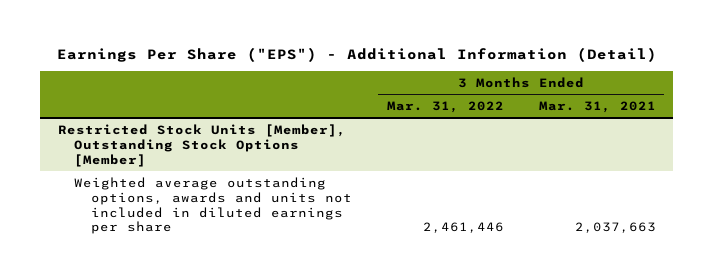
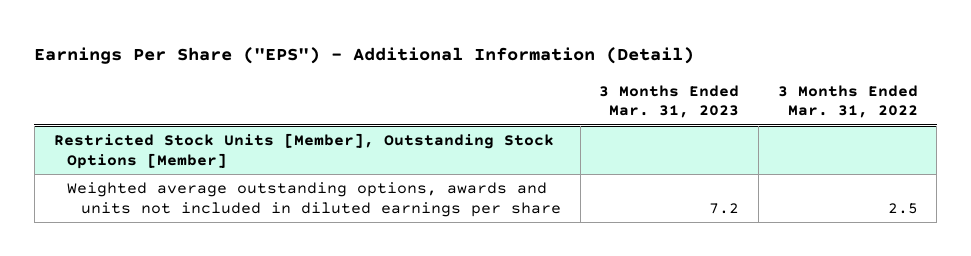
[538,100,656,113] Mar. 31, 2021 -> none
none -> [599,84,740,119] 3 Months Ended Mar. 31, 2023
[422,222,504,234] 2,461,446 -> [887,202,918,214] 2.5

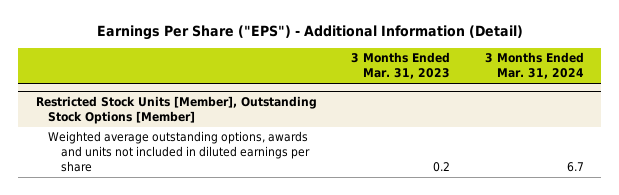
[777,84,918,119] 3 Months Ended Mar. 31, 2022 -> none
none -> [484,52,584,80] 3 Months Ended Mar. 31, 2024
[709,202,740,214] 7.2 -> [433,162,451,173] 0.2

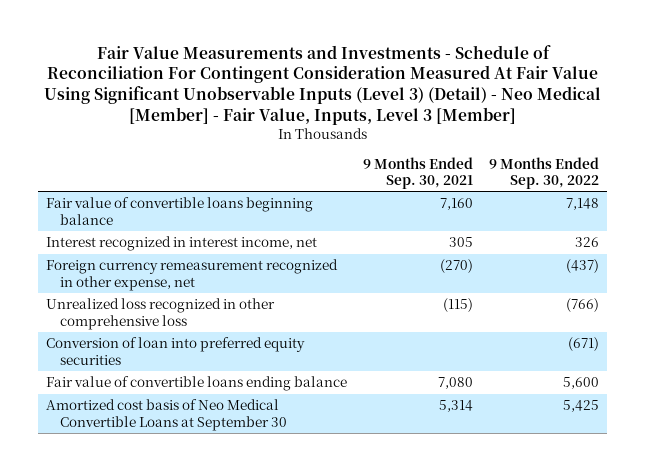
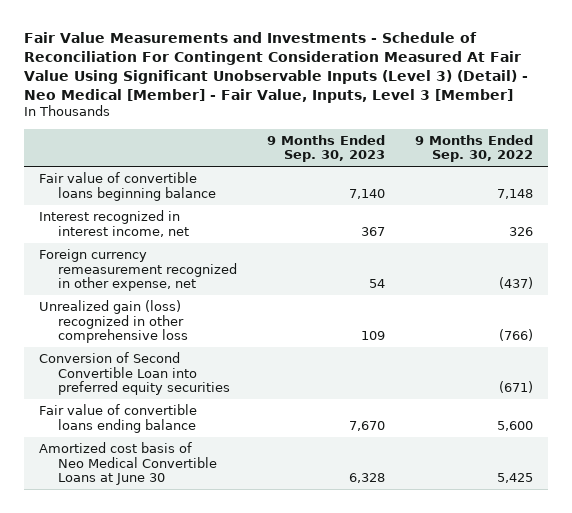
[363,156,474,189] 9 Months Ended Sep. 30, 2021 -> none
none -> [267,134,386,163] 9 Months Ended Sep. 30, 2023
[45,298,275,330] Unrealized loss recognized in other comprehensive loss -> [38,299,189,344] Unrealized gain (loss) recognized in other comprehensive loss
[45,337,305,365] Conversion of loan into preferred equity securities -> [38,351,231,396] Conversion of Second Convertible Loan into preferred equity securities
[45,399,288,431] Amortized cost basis of Neo Medical Convertible Loans at September 30 -> [38,441,218,486] Amortized cost basis of Neo Medical Convertible Loans at June 30

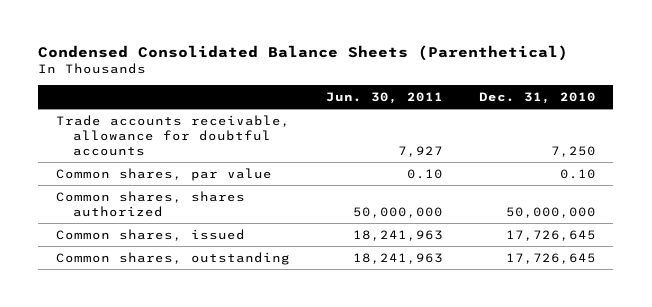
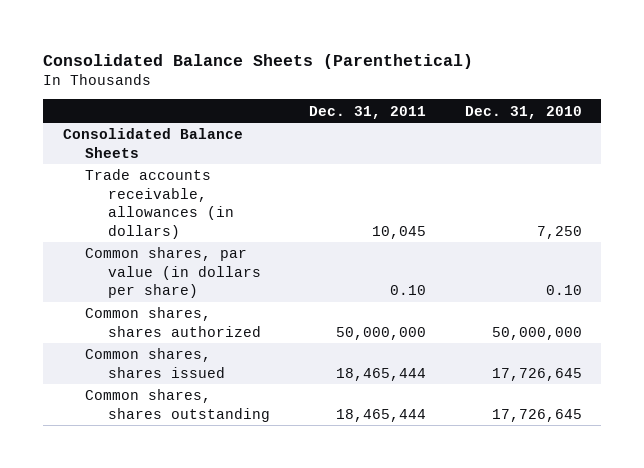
[38,45,569,62] Condensed Consolidated Balance Sheets (Parenthetical) -> [43,53,474,69] Consolidated Balance Sheets (Parenthetical)
[325,92,443,105] Jun. 30, 2011 -> none
none -> [308,105,426,119] Dec. 31, 2011
none -> [62,128,243,158] Consolidated Balance Sheets
[56,114,291,156] Trade accounts receivable, allowance for doubtful accounts -> [85,169,234,239] Trade accounts receivable, allowances (in dollars)
[56,167,273,181] Common shares, par value -> [85,247,261,299] Common shares, par value (in dollars per share)
[56,228,246,241] Common shares, issued -> [85,348,225,378] Common shares, shares issued
[56,251,291,265] Common shares, outstanding -> [85,389,270,422] Common shares, shares outstanding

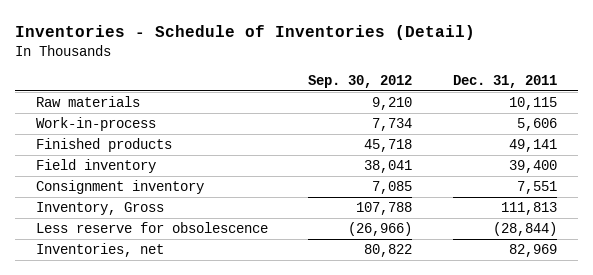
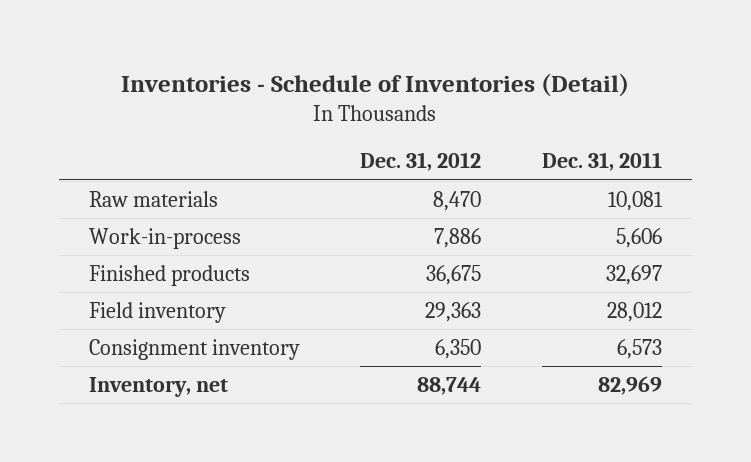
[308,75,413,89] Sep. 30, 2012 -> none
none -> [360,152,482,172] Dec. 31, 2012
[509,97,558,111] 10,115 -> [607,190,663,211] 10,081
[35,202,164,216] Inventory, Gross -> none
[35,222,268,234] Less reserve for obsolescence -> none
[509,139,558,153] 49,141 -> [605,264,662,285] 32,697
[509,160,558,174] 39,400 -> [606,301,662,322] 28,012
[517,181,558,195] 7,551 -> [616,338,662,359] 6,573
[35,243,164,258] Inventories, net -> [89,376,229,397] Inventory, net

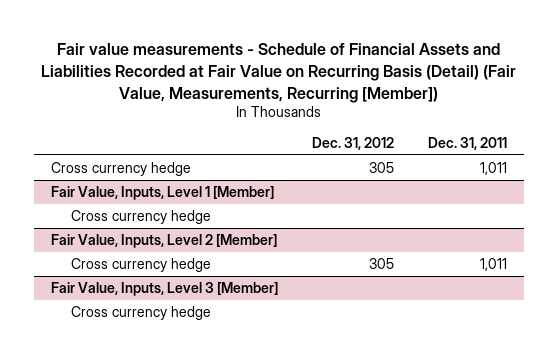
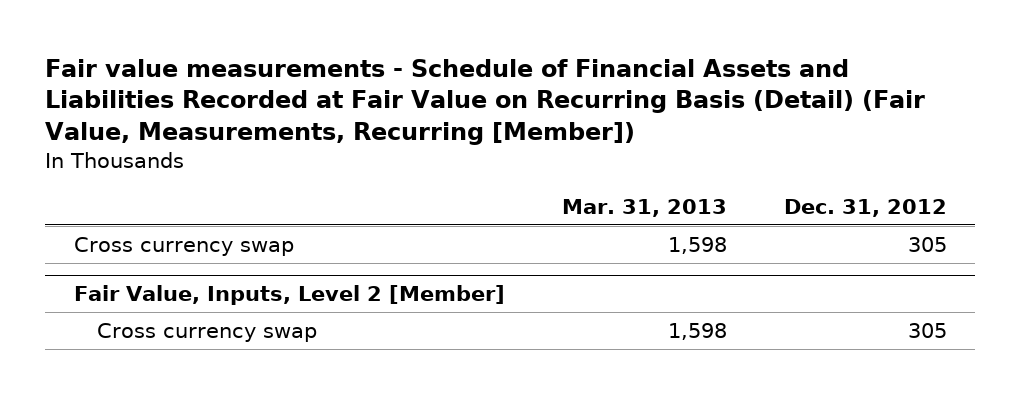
[427,137,507,151] Dec. 31, 2011 -> none
none -> [561,198,727,217] Mar. 31, 2013
[50,185,274,200] Fair Value, Inputs, Level 1 [Member] -> none
[70,209,211,224] Cross currency hedge -> none
[50,161,191,176] Cross currency hedge -> [73,236,294,256] Cross currency swap
[50,281,278,296] Fair Value, Inputs, Level 3 [Member] -> none
[70,305,211,320] Cross currency hedge -> none
[70,257,211,272] Cross currency hedge -> [97,322,318,342] Cross currency swap

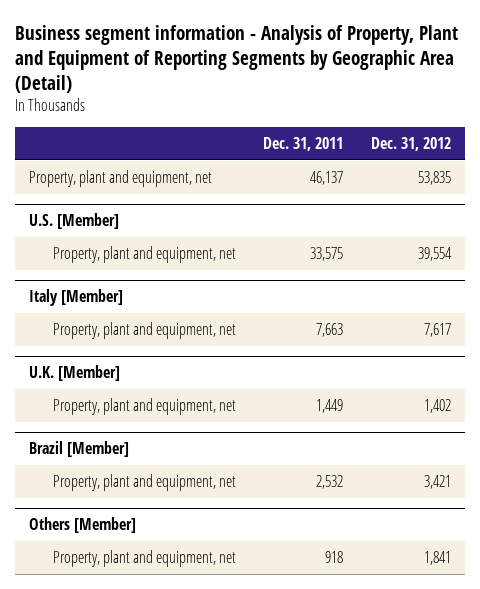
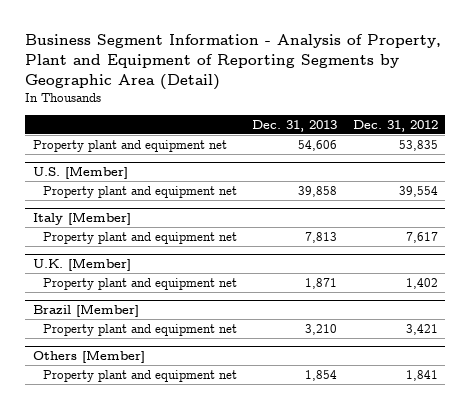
[15,25,459,93] Business segment information - Analysis of Property, Plant and Equipment of Reporting Segments by Geographic Area (Detail) -> [25,34,442,90] Business Segment Information - Analysis of Property, Plant and Equipment of Reporting Segments by Geographic Area (Detail)
[263,137,344,152] Dec. 31, 2011 -> none
none -> [252,119,338,132] Dec. 31, 2013
[29,170,213,188] Property, plant and equipment, net -> [33,140,228,153] Property plant and equipment net
[52,246,236,264] Property, plant and equipment, net -> [42,186,237,199] Property plant and equipment net
[52,322,236,340] Property, plant and equipment, net -> [42,232,237,245] Property plant and equipment net
[52,398,236,416] Property, plant and equipment, net -> [42,278,237,291] Property plant and equipment net
[52,474,236,492] Property, plant and equipment, net -> [42,324,237,337] Property plant and equipment net
[52,550,236,568] Property, plant and equipment, net -> [42,370,237,383] Property plant and equipment net

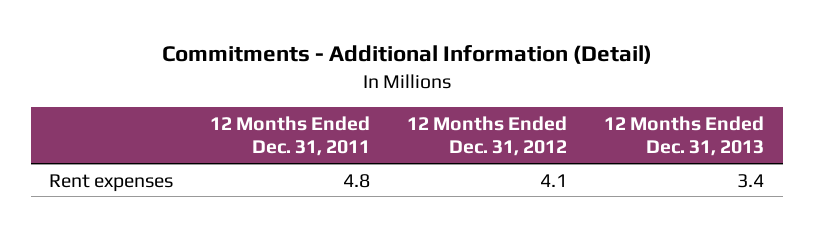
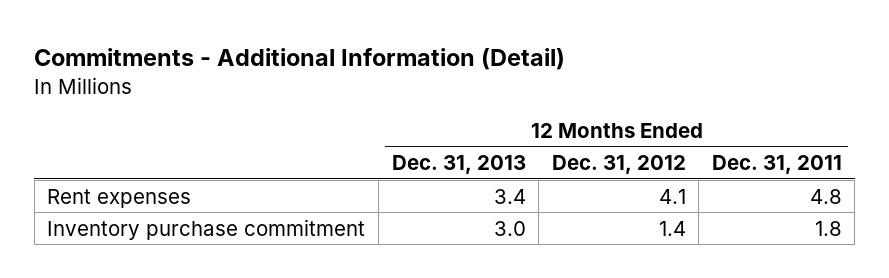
none -> [47,218,366,240] Inventory purchase commitment

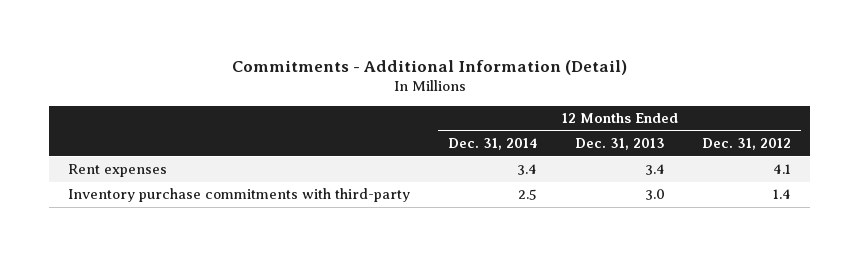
[711,154,842,174] Dec. 31, 2011 -> none
none -> [447,138,537,151] Dec. 31, 2014
[47,218,366,240] Inventory purchase commitment -> [67,188,410,203] Inventory purchase commitments with third-party

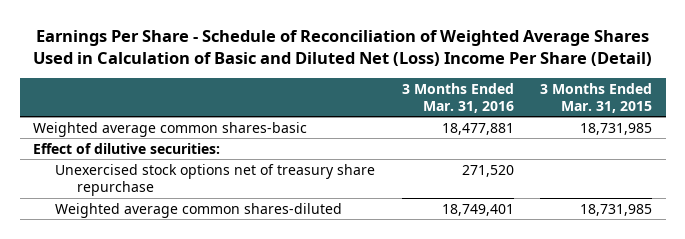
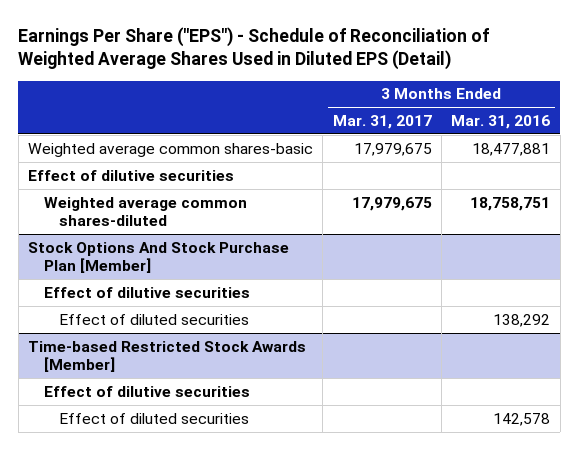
[32,29,652,66] Earnings Per Share - Schedule of Reconciliation of Weighted Average Shares Used in Calculation of Basic and Diluted Net (Loss) Income Per Share (Detail) -> [18,26,490,71] Earnings Per Share ("EPS") - Schedule of Reconciliation of Weighted Average Shares Used in Diluted EPS (Detail)
[540,82,653,113] 3 Months Ended Mar. 31, 2015 -> none
none -> [332,115,432,130] Mar. 31, 2017
[55,163,376,197] Unexercised stock options net of treasury share repurchase -> none
[33,142,221,154] Effect of dilutive securities: -> [27,169,234,181] Effect of dilutive securities
[441,203,514,216] 18,749,401 -> [470,196,551,211] 18,758,751
none -> [27,241,289,274] Stock Options And Stock Purchase Plan [Member]
none -> [43,286,250,298] Effect of dilutive securities
none -> [59,313,250,325] Effect of diluted securities
none -> [27,340,306,373] Time-based Restricted Stock Awards [Member]
none -> [43,385,250,397] Effect of dilutive securities
none -> [59,412,250,424] Effect of diluted securities

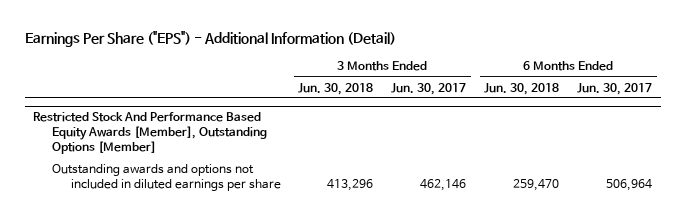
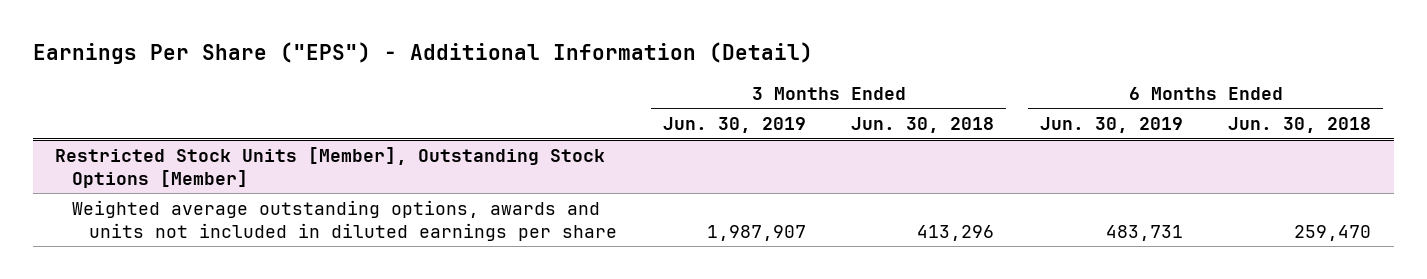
[391,82,467,95] Jun. 30, 2017 -> none
[577,82,653,95] Jun. 30, 2017 -> none
none -> [662,117,806,134] Jun. 30, 2019
none -> [1039,117,1183,134] Jun. 30, 2019
[33,112,267,155] Restricted Stock And Performance Based Equity Awards [Member], Outstanding Options [Member] -> none
none -> [55,146,606,188] Restricted Stock Units [Member], Outstanding Stock Options [Member]
[51,164,281,191] Outstanding awards and options not included in diluted earnings per share -> [72,199,618,241] Weighted average outstanding options, awards and units not included in diluted earnings per share

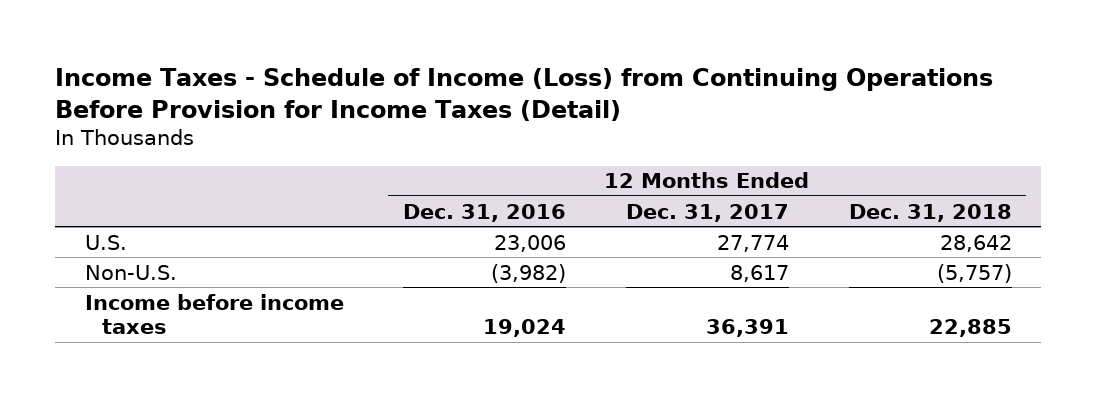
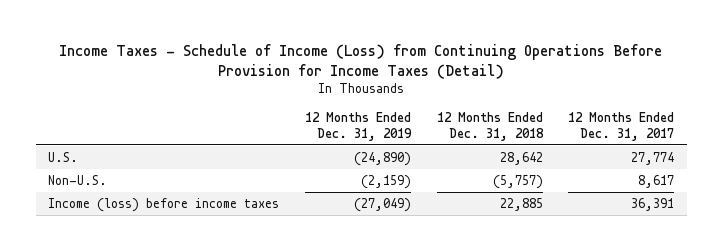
[403,203,567,222] Dec. 31, 2016 -> none
none -> [305,112,413,141] 12 Months Ended Dec. 31, 2019
[84,293,344,334] Income before income taxes -> [48,198,280,213] Income (loss) before income taxes

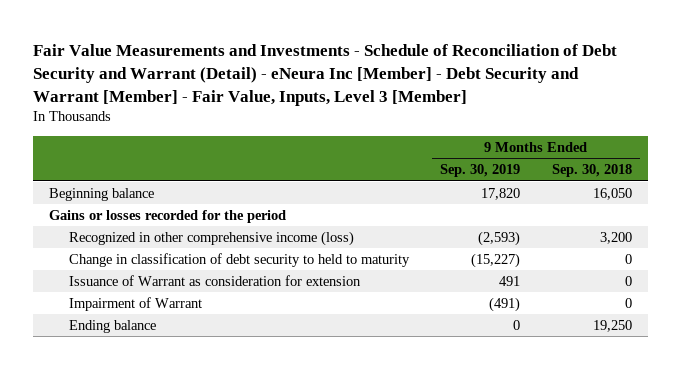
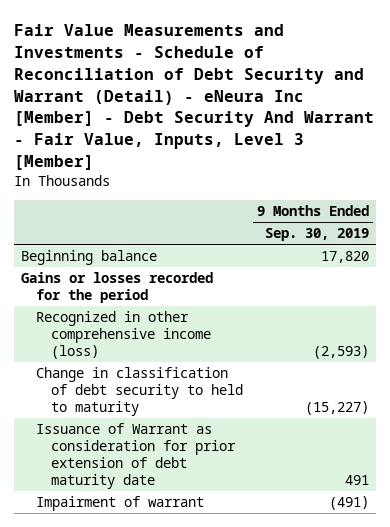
[33,43,618,106] Fair Value Measurements and Investments - Schedule of Reconciliation of Debt Security and Warrant (Detail) - eNeura Inc [Member] - Debt Security and Warrant [Member] - Fair Value, Inputs, Level 3 [Member] -> [14,23,375,171] Fair Value Measurements and Investments - Schedule of Reconciliation of Debt Security and Warrant (Detail) - eNeura Inc [Member] - Debt Security And Warrant - Fair Value, Inputs, Level 3 [Member]
[552,164,633,178] Sep. 30, 2018 -> none
[68,319,156,333] Ending balance -> none
[68,274,361,286] Issuance of Warrant as consideration for extension -> [35,422,236,490] Issuance of Warrant as consideration for prior extension of debt maturity date
[68,296,202,311] Impairment of Warrant -> [35,495,204,511] Impairment of warrant

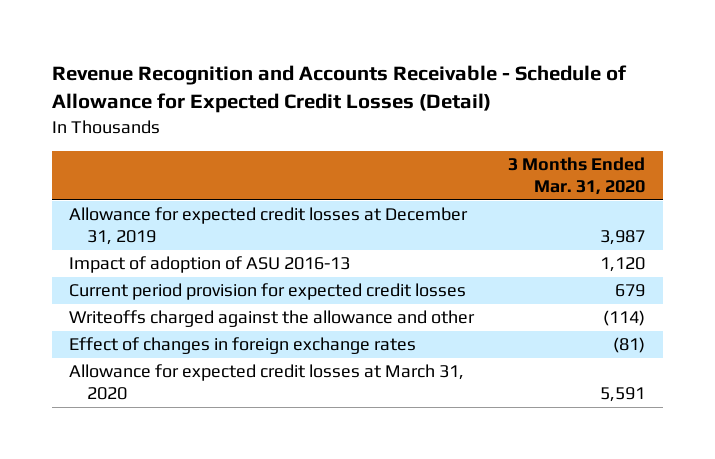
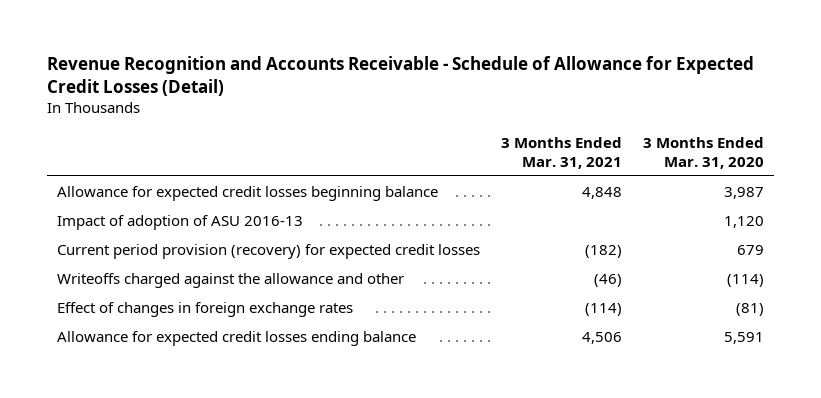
none -> [501,137,623,169] 3 Months Ended Mar. 31, 2021
[69,207,469,246] Allowance for expected credit losses at December 31, 2019 -> [57,185,439,201] Allowance for expected credit losses beginning balance
[69,283,467,301] Current period provision for expected credit losses -> [57,243,481,259] Current period provision (recovery) for expected credit losses
[69,364,465,401] Allowance for expected credit losses at March 31, 2020 -> [57,330,417,346] Allowance for expected credit losses ending balance

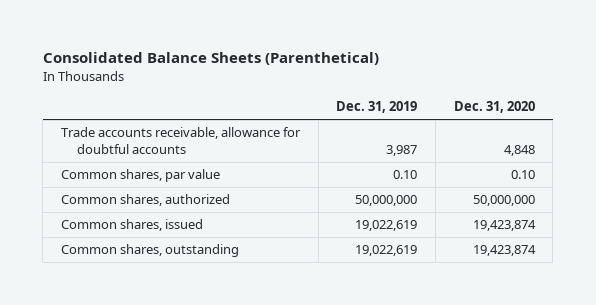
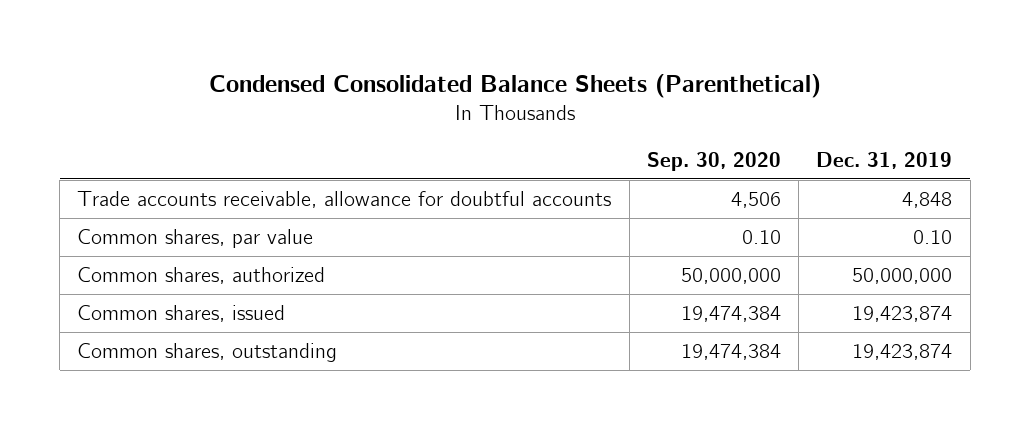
[42,52,379,66] Consolidated Balance Sheets (Parenthetical) -> [208,73,821,98] Condensed Consolidated Balance Sheets (Parenthetical)
[453,101,535,114] Dec. 31, 2020 -> none
none -> [646,151,781,171] Sep. 30, 2020
[386,144,418,156] 3,987 -> [902,192,953,209] 4,848
[355,220,418,232] 19,022,619 -> [852,306,953,323] 19,423,874
[355,245,418,257] 19,022,619 -> [852,344,953,361] 19,423,874

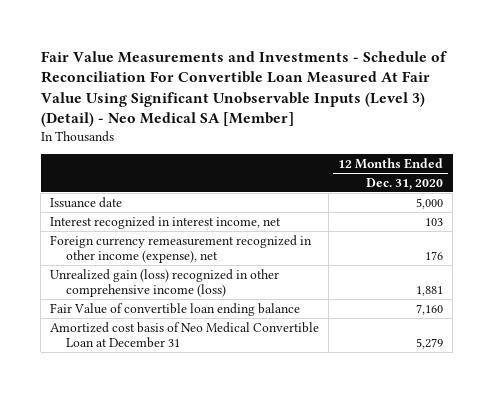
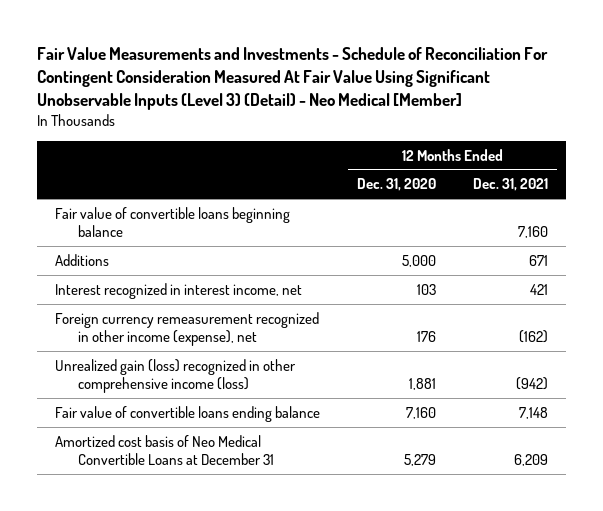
[40,50,447,128] Fair Value Measurements and Investments - Schedule of Reconciliation For Convertible Loan Measured At Fair Value Using Significant Unobservable Inputs (Level 3) (Detail) - Neo Medical SA [Member] -> [36,47,548,111] Fair Value Measurements and Investments - Schedule of Reconciliation For Contingent Consideration Measured At Fair Value Using Significant Unobservable Inputs (Level 3) (Detail) - Neo Medical [Member]
none -> [473,178,549,192] Dec. 31, 2021
[50,196,123,208] Issuance date -> none
none -> [55,206,291,238] Fair value of convertible loans beginning balance
none -> [55,253,110,266] Additions
[50,302,301,316] Fair Value of convertible loan ending balance -> [55,405,321,422] Fair value of convertible loans ending balance
[50,321,320,349] Amortized cost basis of Neo Medical Convertible Loan at December 31 -> [55,434,274,466] Amortized cost basis of Neo Medical Convertible Loans at December 31

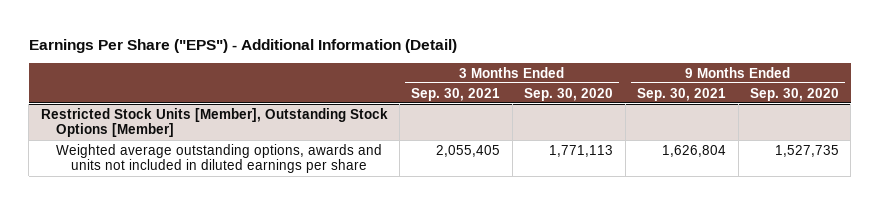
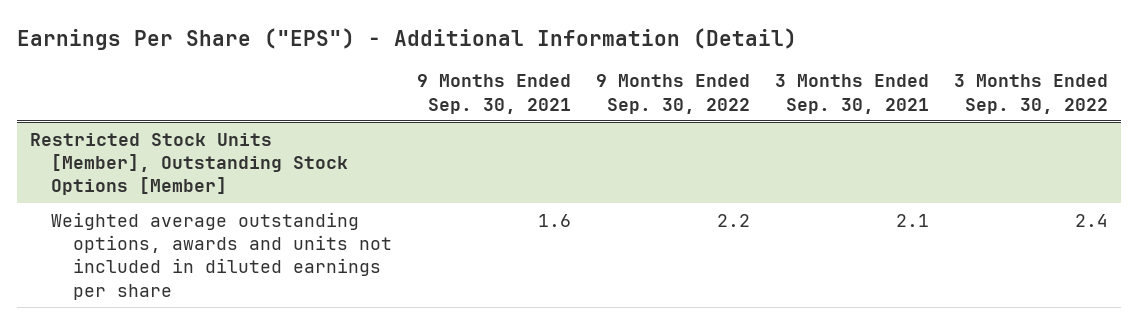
[524,87,614,101] Sep. 30, 2020 -> none
[750,87,840,101] Sep. 30, 2020 -> none
none -> [596,74,751,114] 9 Months Ended Sep. 30, 2022
none -> [954,74,1109,114] 3 Months Ended Sep. 30, 2022
[436,144,501,157] 2,055,405 -> [896,213,930,227] 2.1
[662,144,727,157] 1,626,804 -> [538,213,572,227] 1.6

